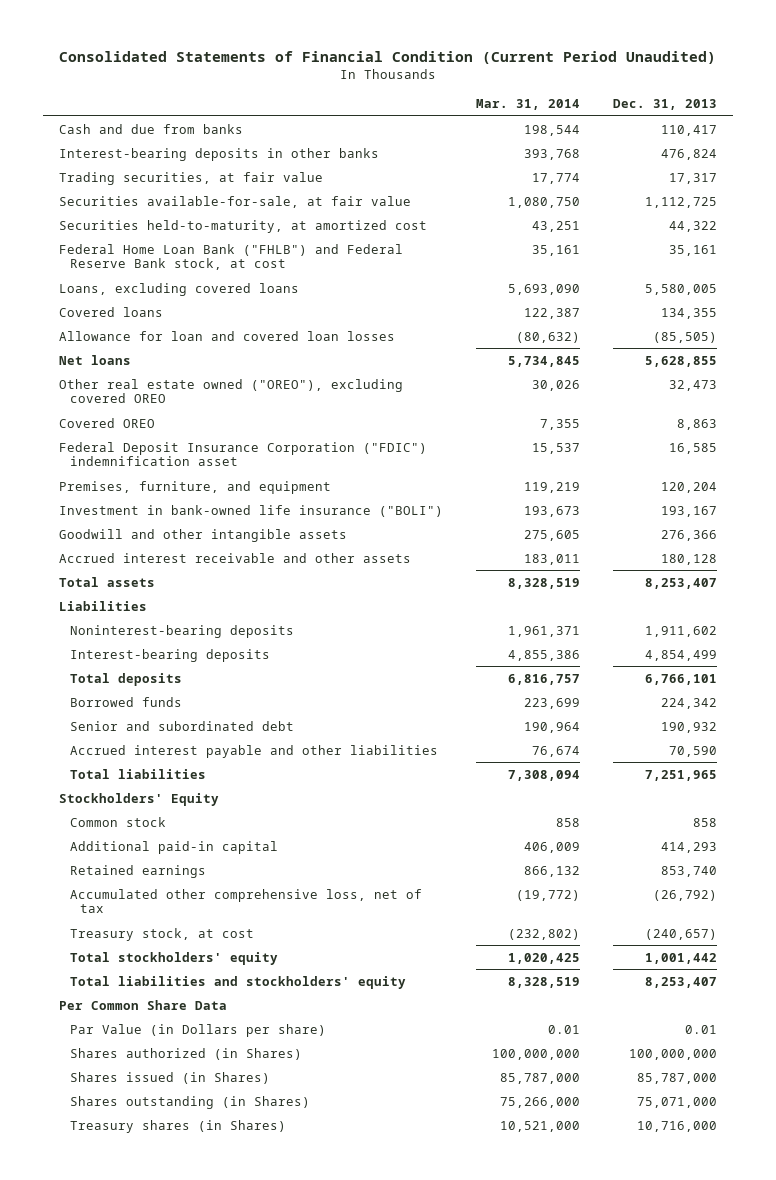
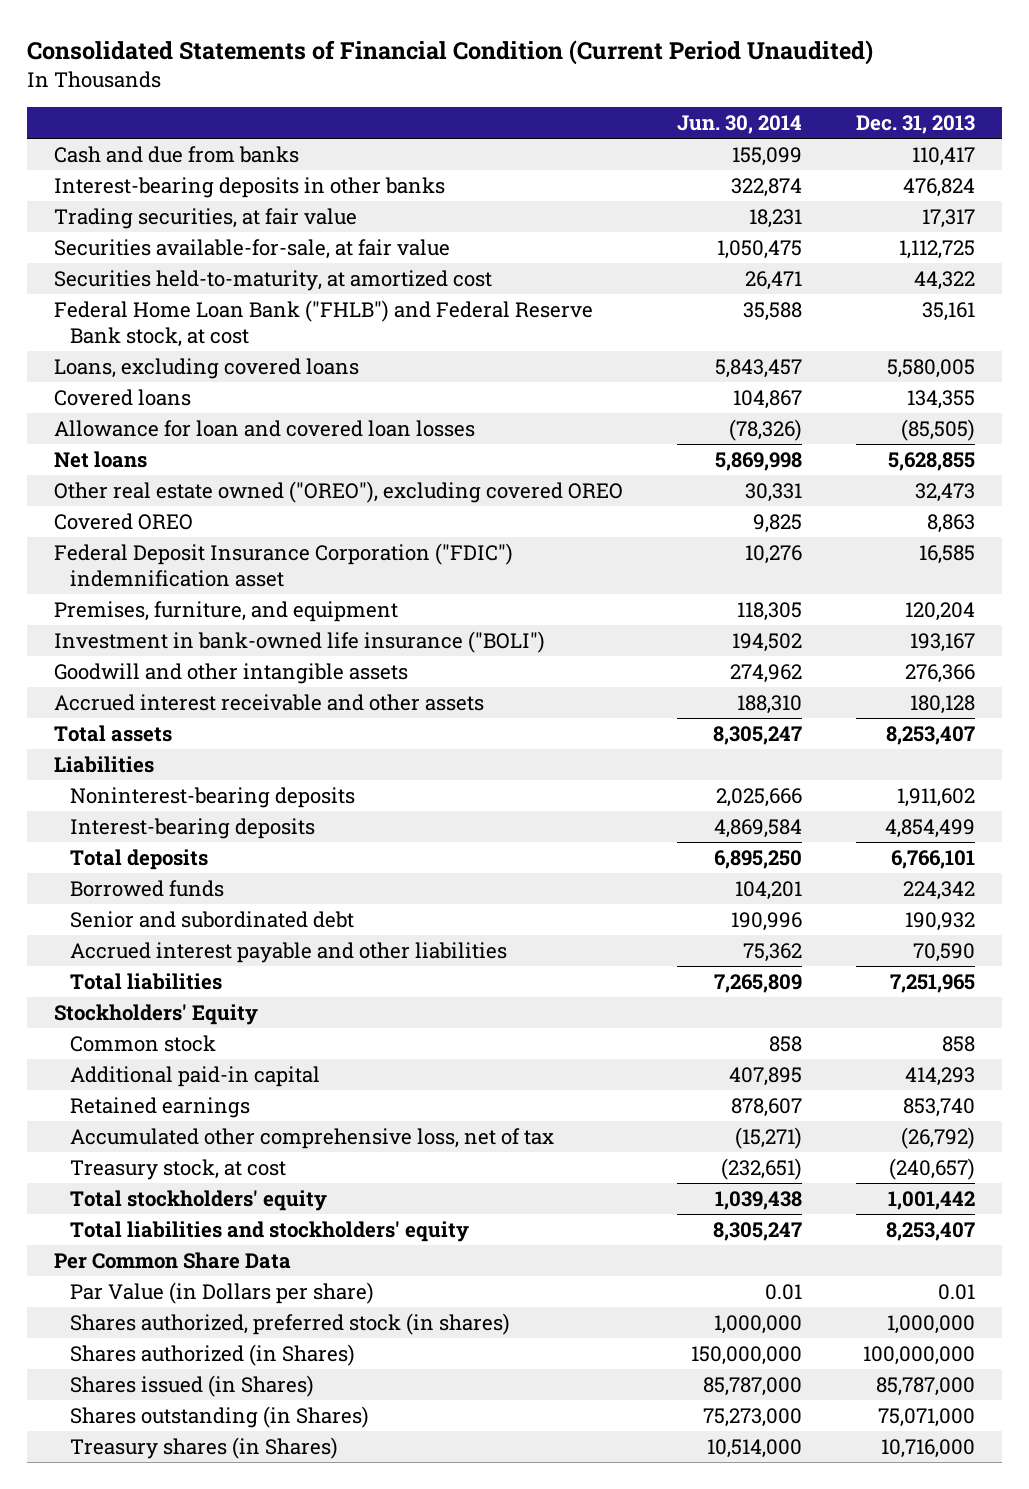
[475,99,580,111] Mar. 31, 2014 -> none
none -> [676,115,802,135] Jun. 30, 2014
none -> [70,1313,511,1336] Shares authorized, preferred stock (in shares)

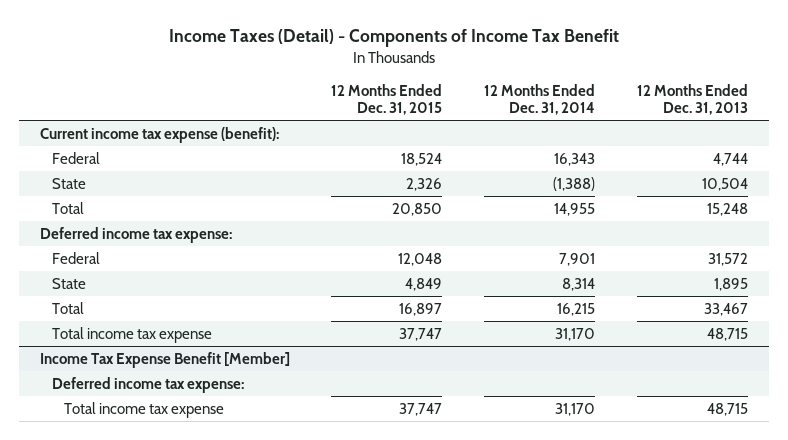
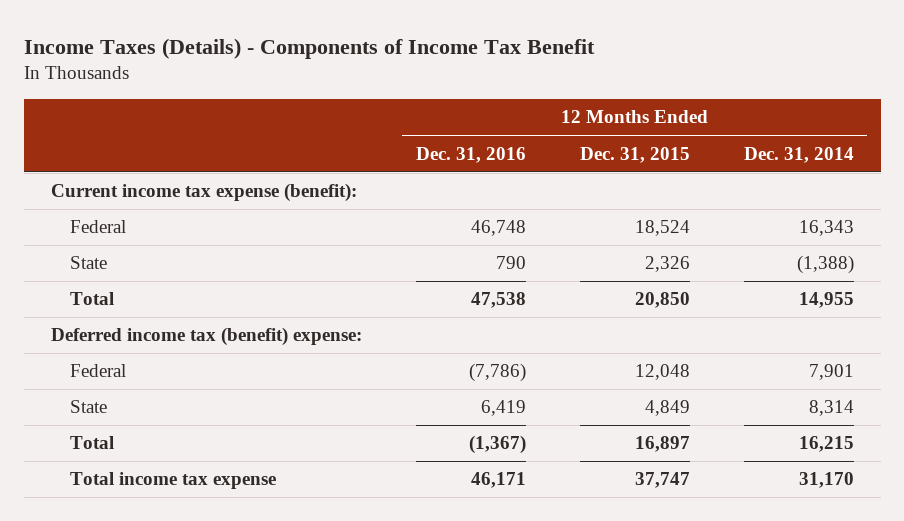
[168,29,619,48] Income Taxes (Detail) - Components of Income Tax Benefit -> [23,37,595,59] Income Taxes (Details) - Components of Income Tax Benefit
[637,83,749,116] 12 Months Ended Dec. 31, 2013 -> none
none -> [415,146,526,163] Dec. 31, 2016
[39,226,232,243] Deferred income tax expense: -> [50,327,362,347] Deferred income tax (benefit) expense:
[39,351,290,368] Income Tax Expense Benefit [Member] -> none
[51,376,244,393] Deferred income tax expense: -> none
[63,401,224,418] Total income tax expense -> none

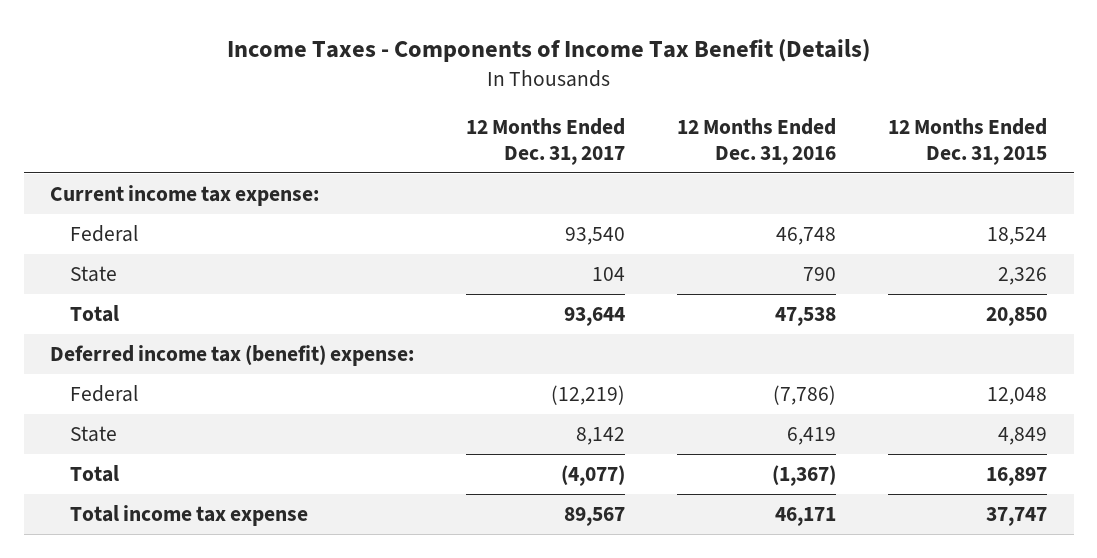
[23,37,595,59] Income Taxes (Details) - Components of Income Tax Benefit -> [226,38,870,62] Income Taxes - Components of Income Tax Benefit (Details)
[743,146,854,163] Dec. 31, 2014 -> none
none -> [465,117,625,166] 12 Months Ended Dec. 31, 2017
[50,183,357,203] Current income tax expense (benefit): -> [49,184,319,206] Current income tax expense:

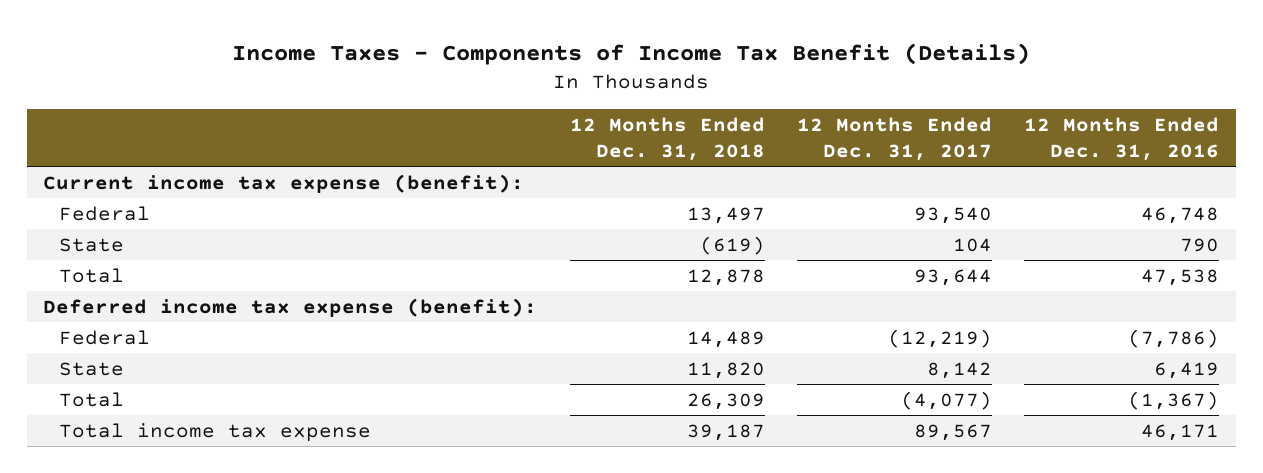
[888,117,1048,166] 12 Months Ended Dec. 31, 2015 -> none
none -> [569,116,765,161] 12 Months Ended Dec. 31, 2018
[49,184,319,206] Current income tax expense: -> [43,173,525,193] Current income tax expense (benefit):
[49,344,414,366] Deferred income tax (benefit) expense: -> [43,297,538,317] Deferred income tax expense (benefit):

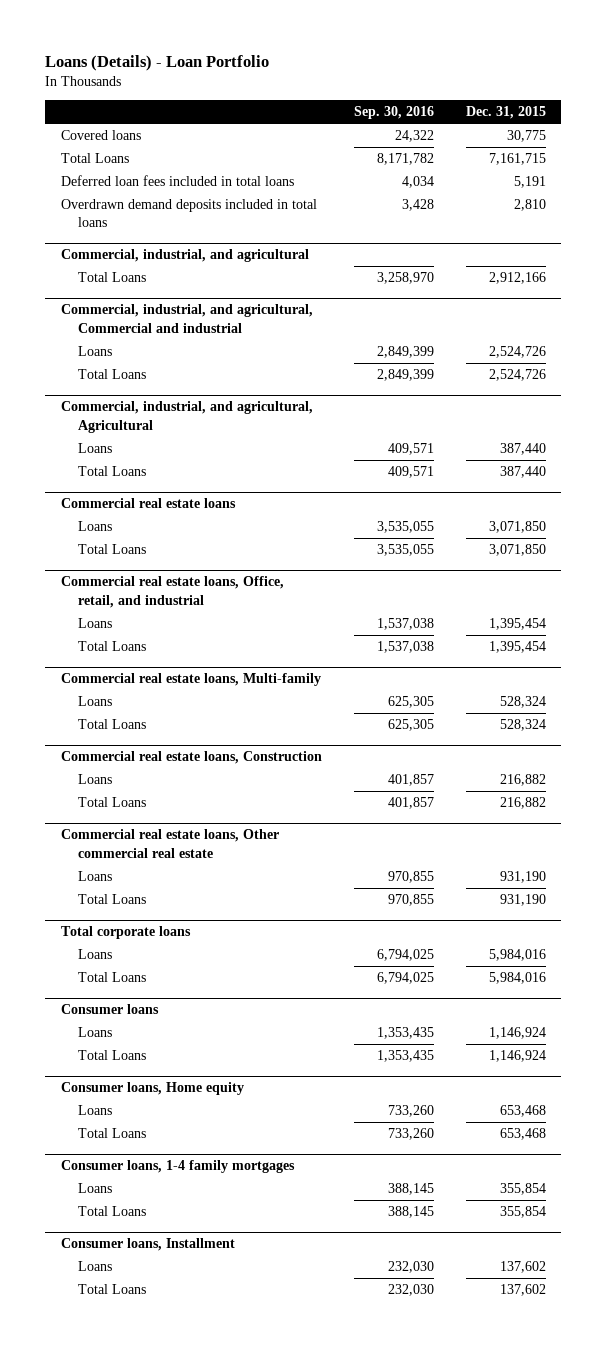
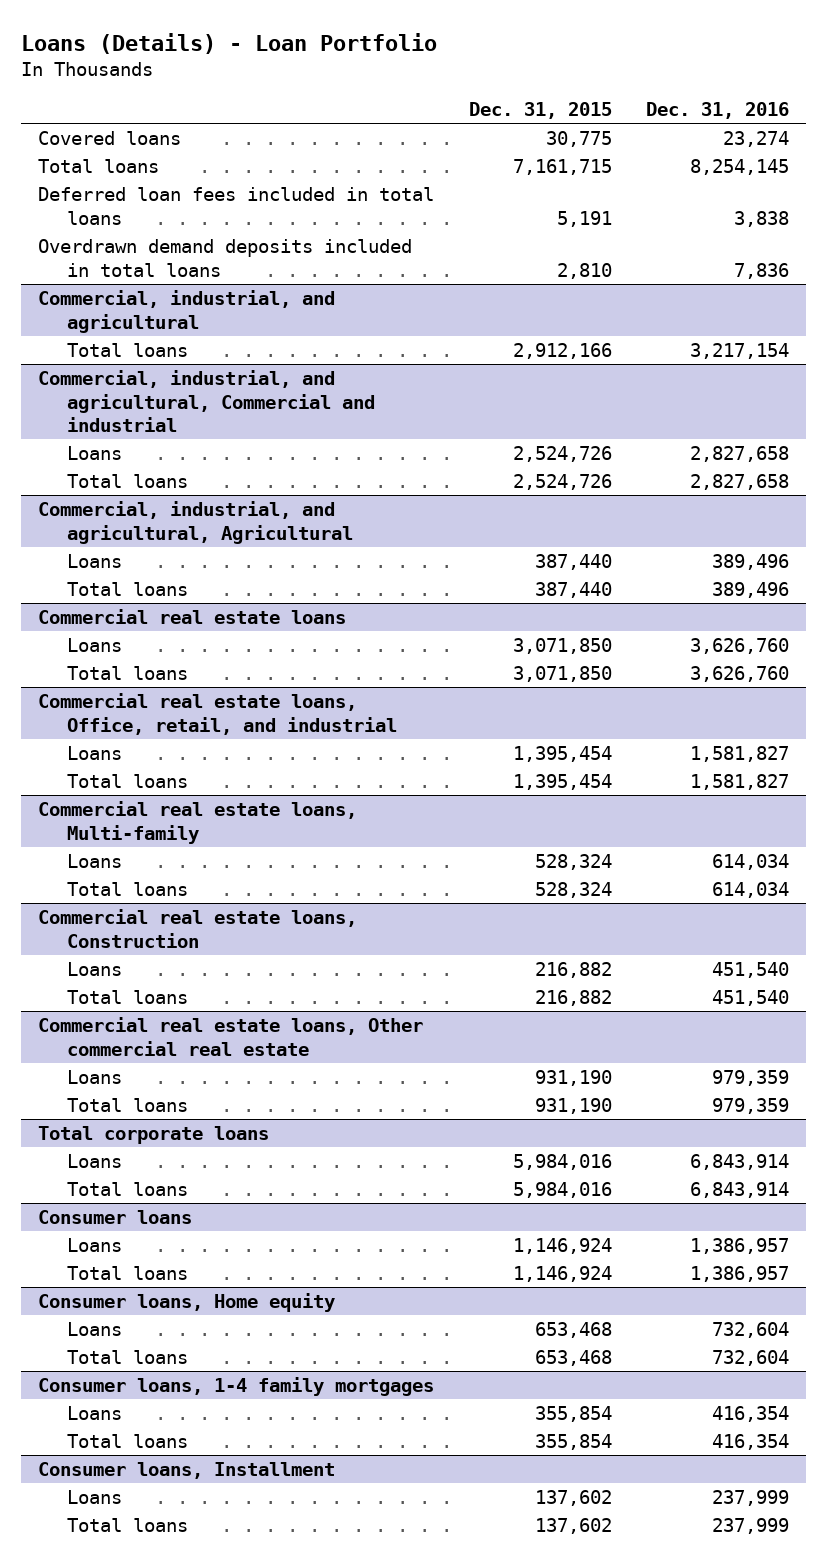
[353,106,434,120] Sep. 30, 2016 -> none
none -> [646,102,790,120] Dec. 31, 2016
[60,153,129,164] Total Loans -> [38,159,160,174] Total loans
[77,272,146,283] Total Loans -> [66,343,188,358] Total loans
[77,369,146,380] Total Loans -> [66,474,188,489] Total loans
[77,466,146,477] Total Loans -> [66,582,188,597] Total loans
[77,544,146,555] Total Loans -> [66,666,188,681] Total loans
[77,641,146,652] Total Loans -> [66,774,188,789] Total loans
[77,719,146,730] Total Loans -> [66,882,188,897] Total loans
[77,797,146,808] Total Loans -> [66,990,188,1005] Total loans
[77,894,146,905] Total Loans -> [66,1098,188,1113] Total loans
[77,972,146,983] Total Loans -> [66,1182,188,1197] Total loans
[77,1050,146,1061] Total Loans -> [66,1266,188,1281] Total loans
[77,1128,146,1139] Total Loans -> [66,1350,188,1365] Total loans
[77,1206,146,1217] Total Loans -> [66,1434,188,1449] Total loans
[77,1284,146,1295] Total Loans -> [66,1518,188,1533] Total loans

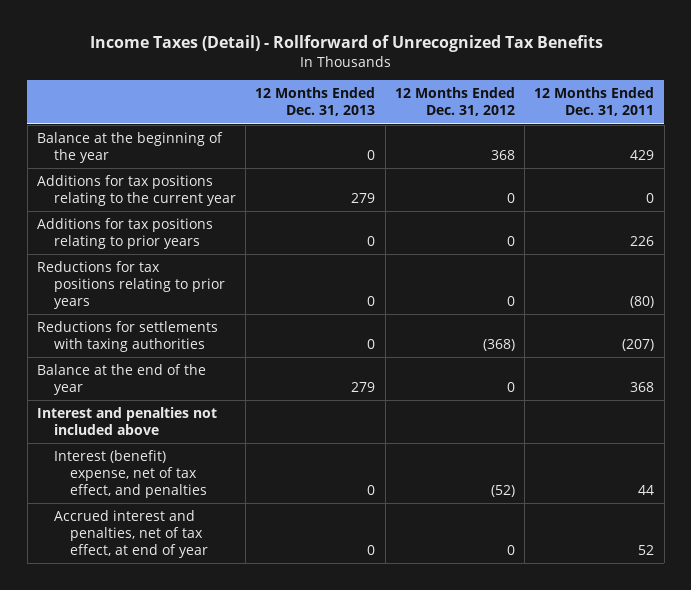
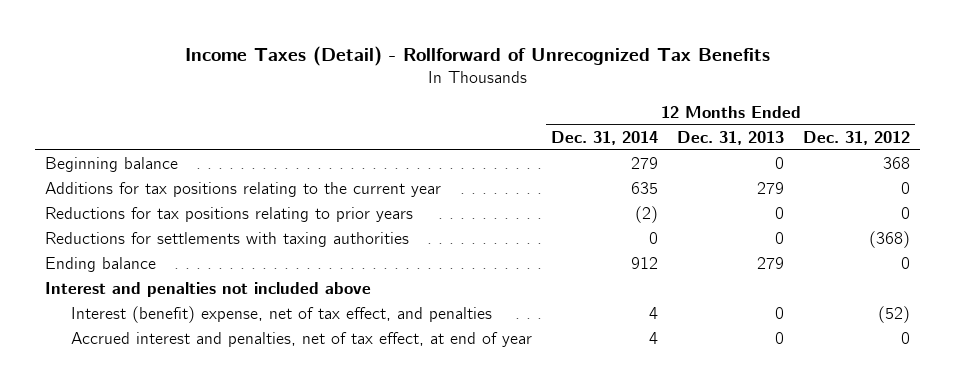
[534,87,655,117] 12 Months Ended Dec. 31, 2011 -> none
none -> [551,130,659,145] Dec. 31, 2014
[36,131,223,164] Balance at the beginning of the year -> [44,157,178,173] Beginning balance
[36,217,213,250] Additions for tax positions relating to prior years -> none
[36,363,206,396] Balance at the end of the year -> [44,257,156,273] Ending balance

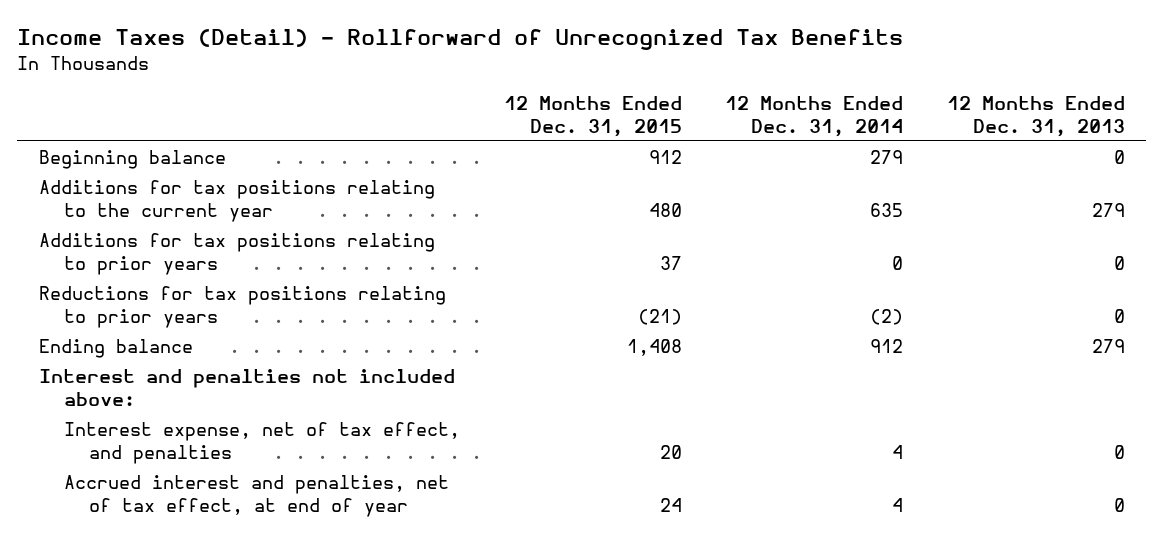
[803,130,911,145] Dec. 31, 2012 -> none
none -> [503,95,682,137] 12 Months Ended Dec. 31, 2015
none -> [39,232,436,275] Additions for tax positions relating to prior years
[44,232,409,248] Reductions for settlements with taxing authorities -> none
[44,282,371,298] Interest and penalties not included above -> [39,368,456,406] Interest and penalties not included above:
[70,306,492,324] Interest (benefit) expense, net of tax effect, and penalties -> [64,421,461,464] Interest expense, net of tax effect, and penalties

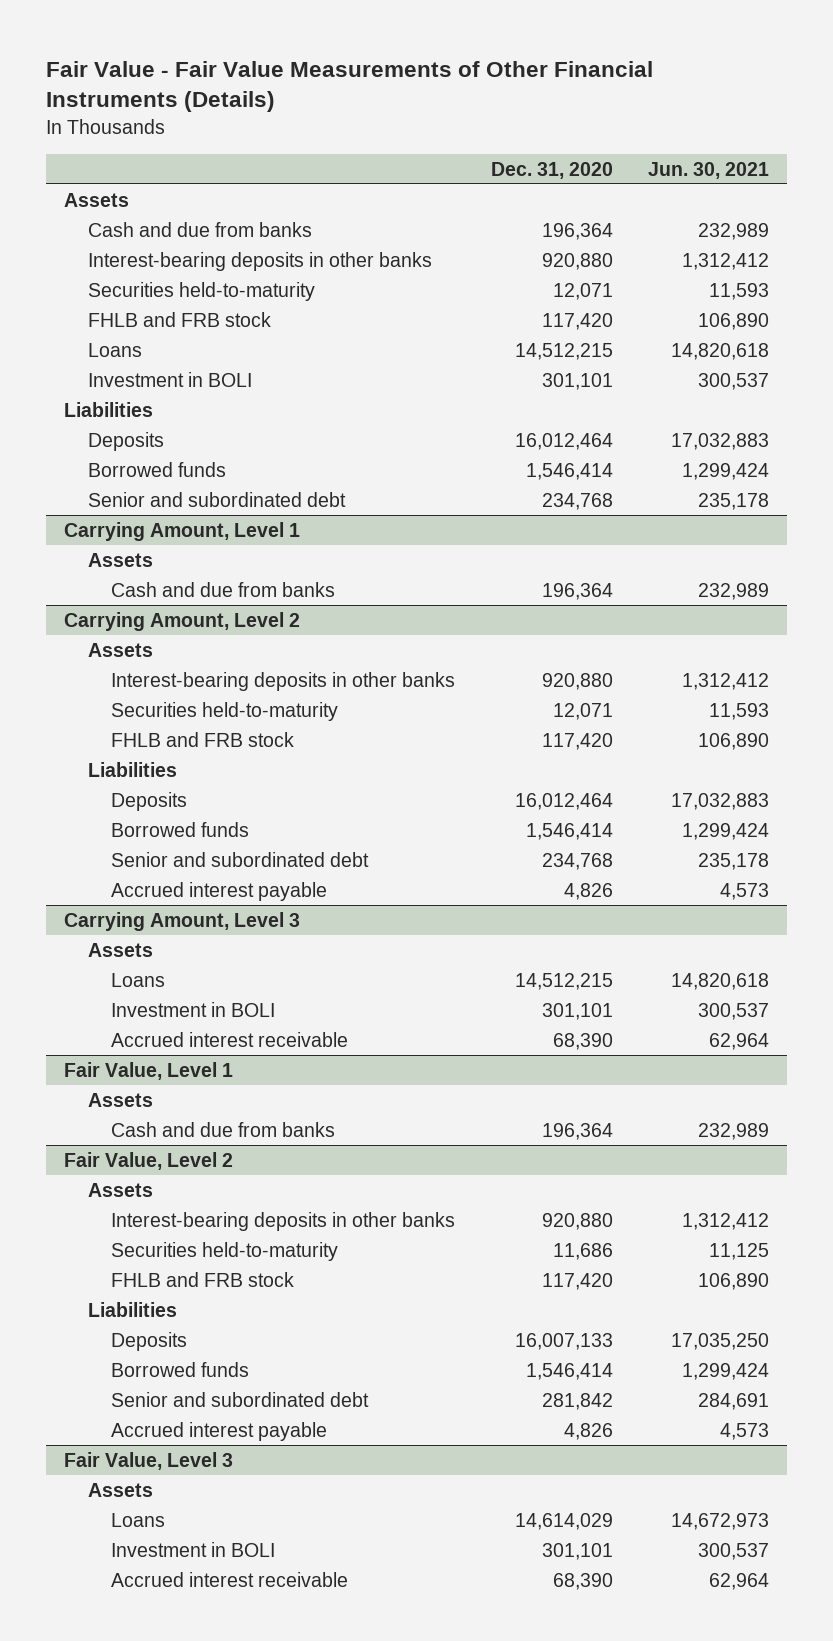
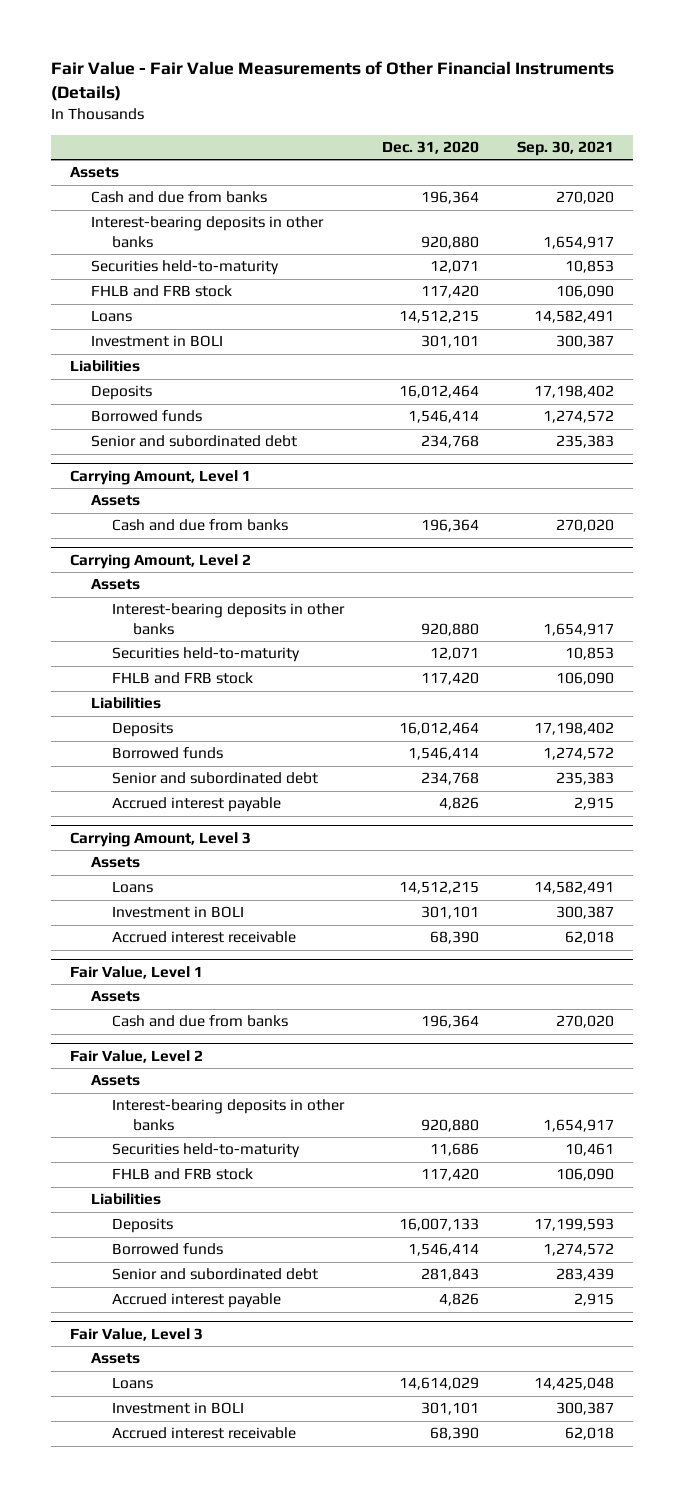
[647,161,769,179] Jun. 30, 2021 -> none
none -> [517,140,615,156] Sep. 30, 2021
[541,1392,613,1410] 281,842 -> [421,1268,480,1282] 281,843

